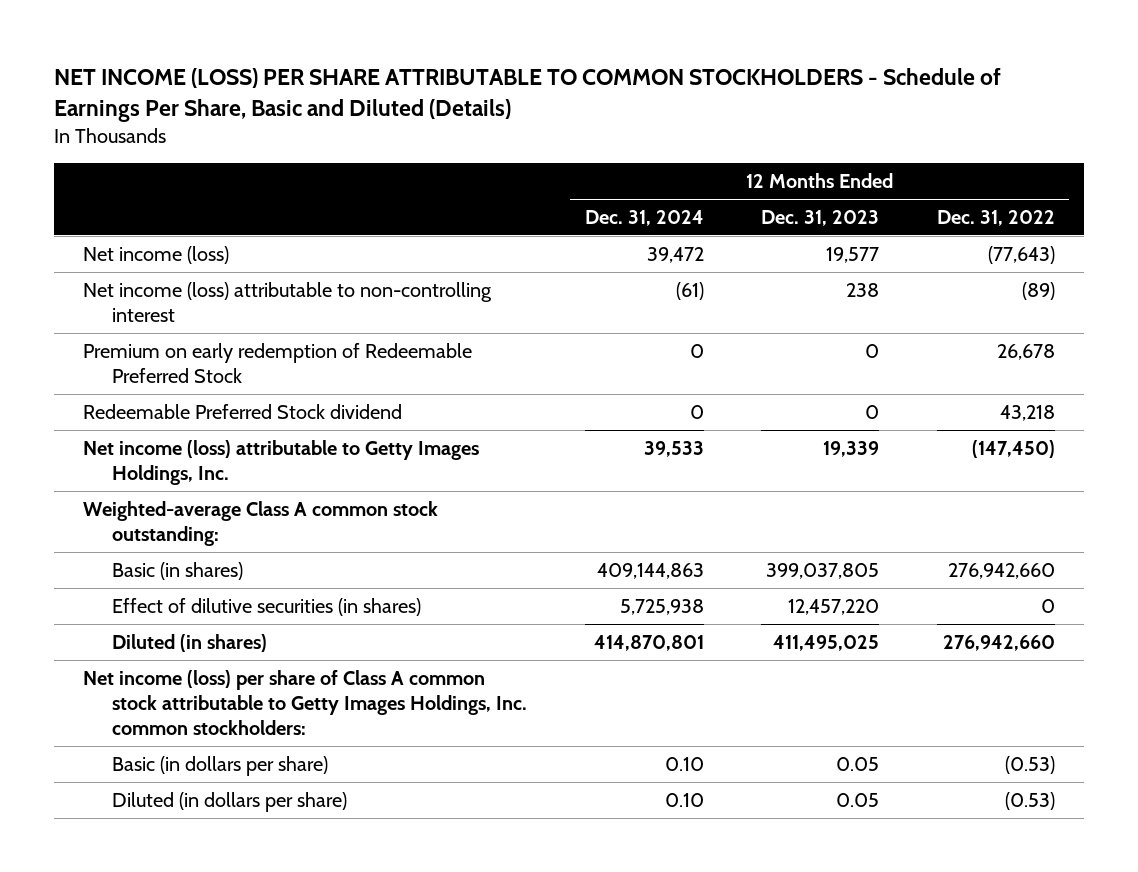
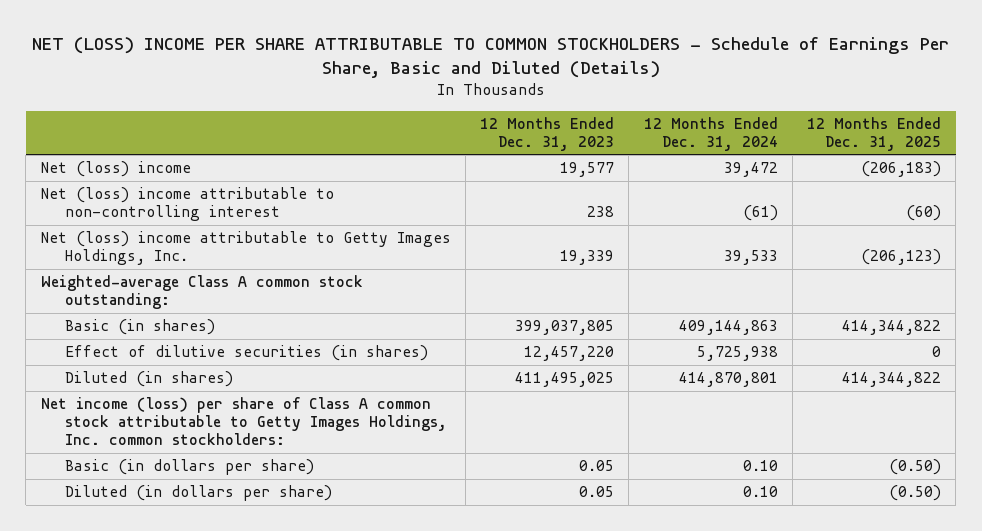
[54,68,1002,123] NET INCOME (LOSS) PER SHARE ATTRIBUTABLE TO COMMON STOCKHOLDERS - Schedule of Earnings Per Share, Basic and Diluted (Details) -> [31,37,949,79] NET (LOSS) INCOME PER SHARE ATTRIBUTABLE TO COMMON STOCKHOLDERS - Schedule of Earnings Per Share, Basic and Diluted (Details)
[936,209,1055,226] Dec. 31, 2022 -> none
none -> [807,116,942,151] 12 Months Ended Dec. 31, 2025
[82,342,472,383] Premium on early redemption of Redeemable Preferred Stock -> none
[82,403,402,419] Redeemable Preferred Stock dividend -> none
[82,245,229,264] Net income (loss) -> [40,161,191,178] Net (loss) income
[82,281,492,322] Net income (loss) attributable to non-controlling interest -> [40,187,334,222] Net (loss) income attributable to non-controlling interest
[82,439,479,485] Net income (loss) attributable to Getty Images Holdings, Inc. -> [40,231,451,266] Net (loss) income attributable to Getty Images Holdings, Inc.

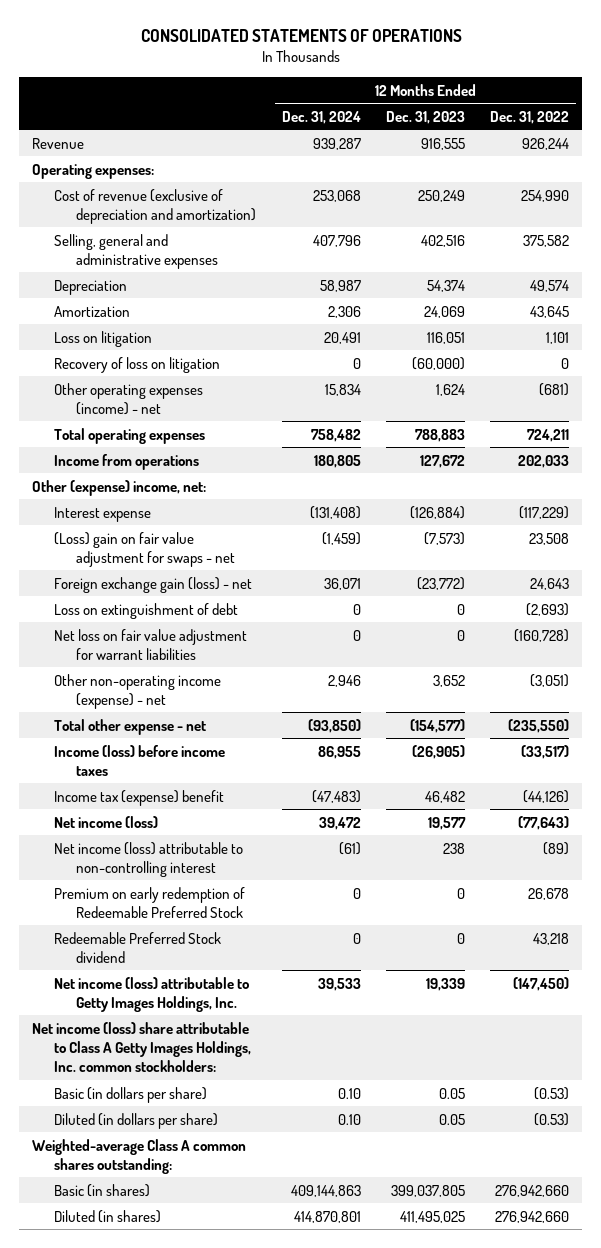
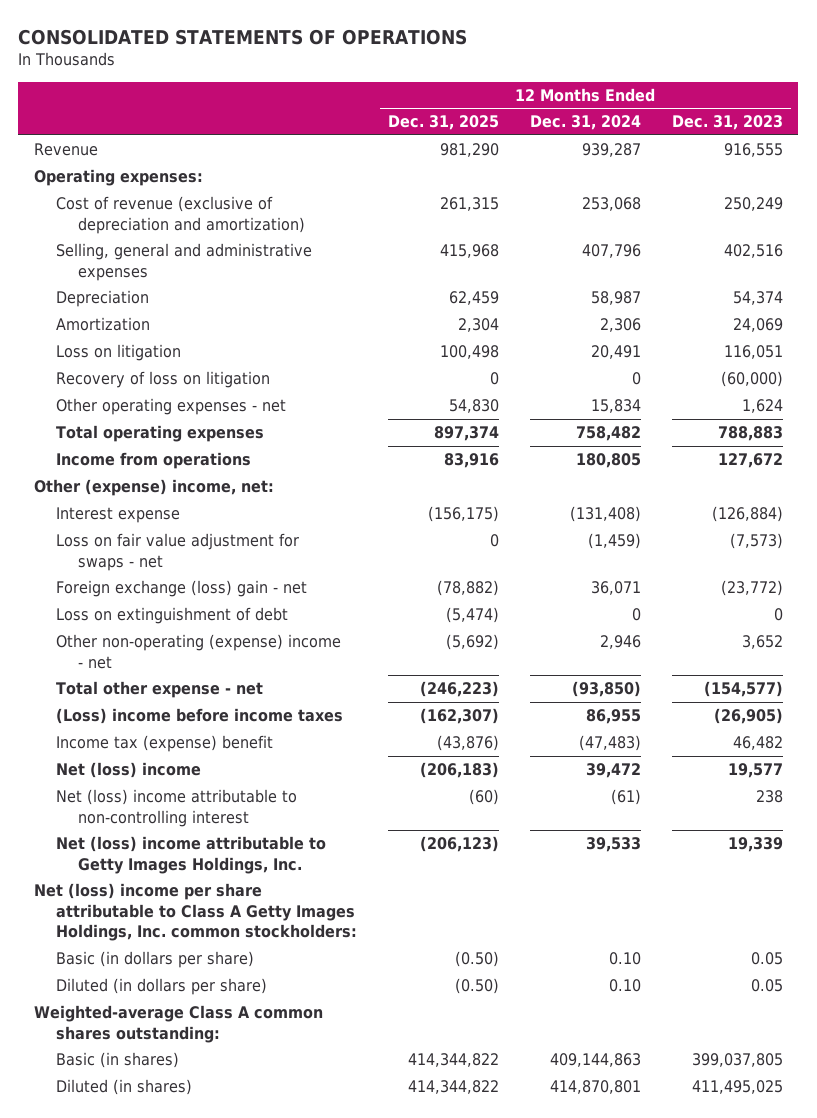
[490,110,570,124] Dec. 31, 2022 -> none
none -> [388,115,500,131] Dec. 31, 2025
[54,382,204,415] Other operating expenses (income) - net -> [56,398,287,416] Other operating expenses - net
[54,531,236,567] (Loss) gain on fair value adjustment for swaps - net -> [56,533,300,571] Loss on fair value adjustment for swaps - net
[54,576,253,593] Foreign exchange gain (loss) - net -> [56,580,308,598] Foreign exchange (loss) gain - net
[54,628,248,660] Net loss on fair value adjustment for warrant liabilities -> none
[54,673,222,709] Other non-operating income (expense) - net -> [56,634,342,669] Other non-operating (expense) income - net
[54,744,226,776] Income (loss) before income taxes -> [56,708,344,725] (Loss) income before income taxes
[54,886,246,918] Premium on early redemption of Redeemable Preferred Stock -> none
[54,931,222,963] Redeemable Preferred Stock dividend -> none
[54,815,159,828] Net income (loss) -> [56,762,202,779] Net (loss) income
[54,841,244,877] Net income (loss) attributable to non-controlling interest -> [56,789,298,827] Net (loss) income attributable to non-controlling interest
[54,976,250,1012] Net income (loss) attributable to Getty Images Holdings, Inc. -> [56,836,327,874] Net (loss) income attributable to Getty Images Holdings, Inc.
[31,1021,252,1073] Net income (loss) share attributable to Class A Getty Images Holdings, Inc. common stockholders: -> [33,883,358,942] Net (loss) income per share attributable to Class A Getty Images Holdings, Inc. common stockholders:

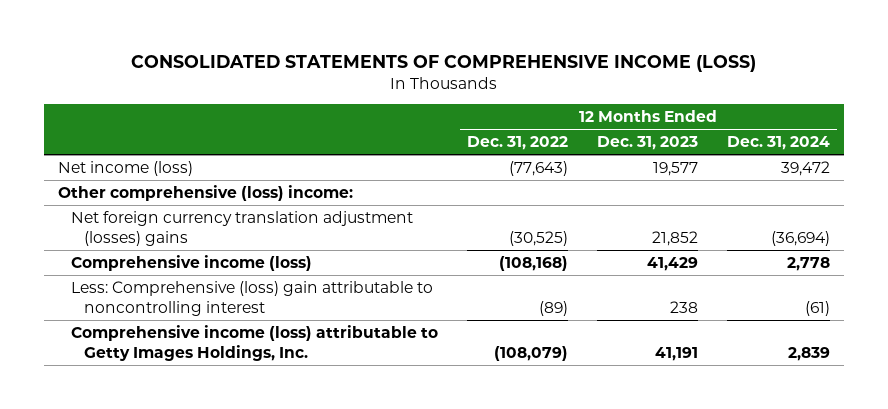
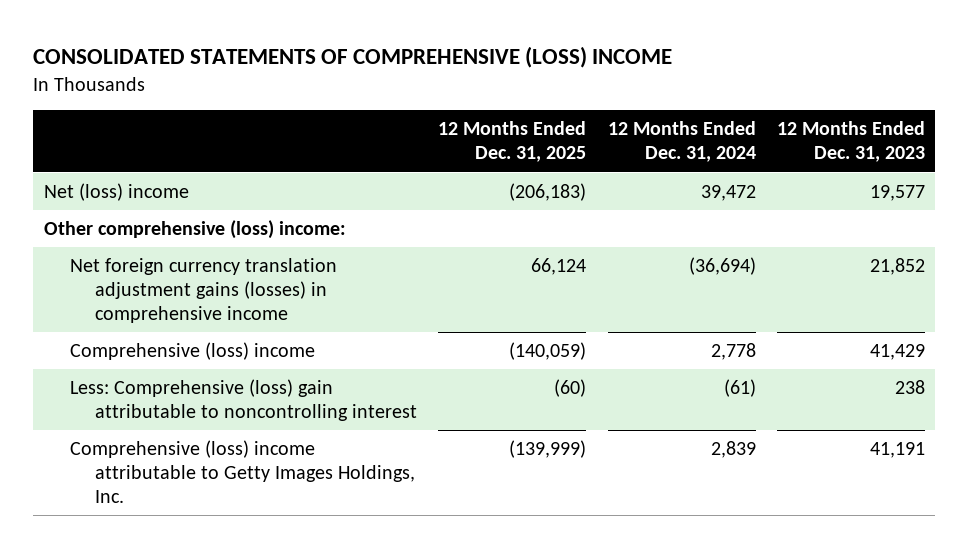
[130,54,756,72] CONSOLIDATED STATEMENTS OF COMPREHENSIVE INCOME (LOSS) -> [33,45,673,68] CONSOLIDATED STATEMENTS OF COMPREHENSIVE (LOSS) INCOME
[466,136,568,151] Dec. 31, 2022 -> none
none -> [438,121,587,163] 12 Months Ended Dec. 31, 2025
[58,160,194,176] Net income (loss) -> [43,183,189,202] Net (loss) income
[71,210,414,246] Net foreign currency translation adjustment (losses) gains -> [69,258,337,324] Net foreign currency translation adjustment gains (losses) in comprehensive income
[71,254,313,271] Comprehensive income (loss) -> [69,342,315,361] Comprehensive (loss) income
[71,324,439,361] Comprehensive income (loss) attributable to Getty Images Holdings, Inc. -> [69,440,416,504] Comprehensive (loss) income attributable to Getty Images Holdings, Inc.

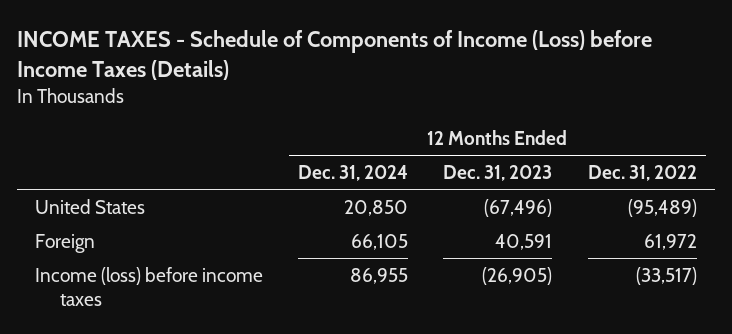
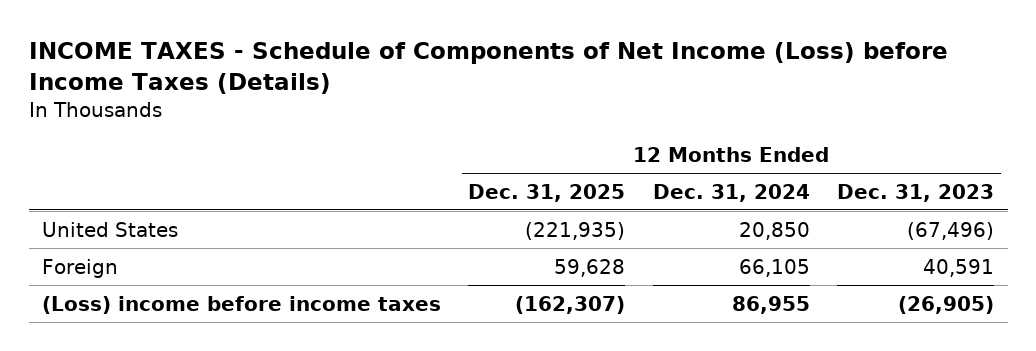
[16,29,652,80] INCOME TAXES - Schedule of Components of Income (Loss) before Income Taxes (Details) -> [28,42,948,95] INCOME TAXES - Schedule of Components of Net Income (Loss) before Income Taxes (Details)
[587,164,697,181] Dec. 31, 2022 -> none
none -> [468,183,626,202] Dec. 31, 2025
[34,266,263,307] Income (loss) before income taxes -> [42,295,442,314] (Loss) income before income taxes

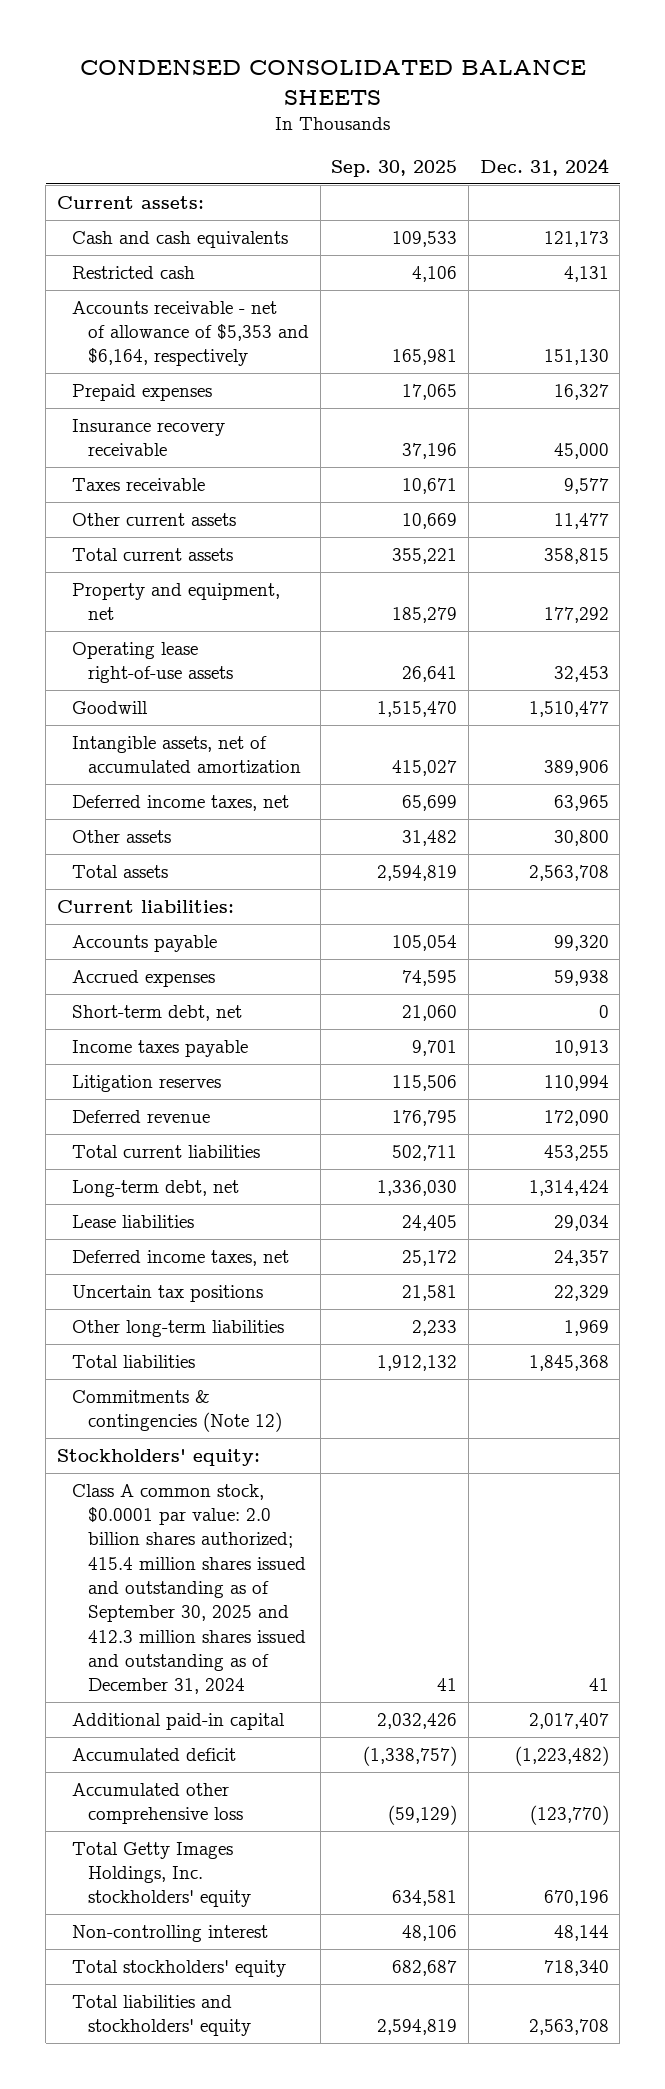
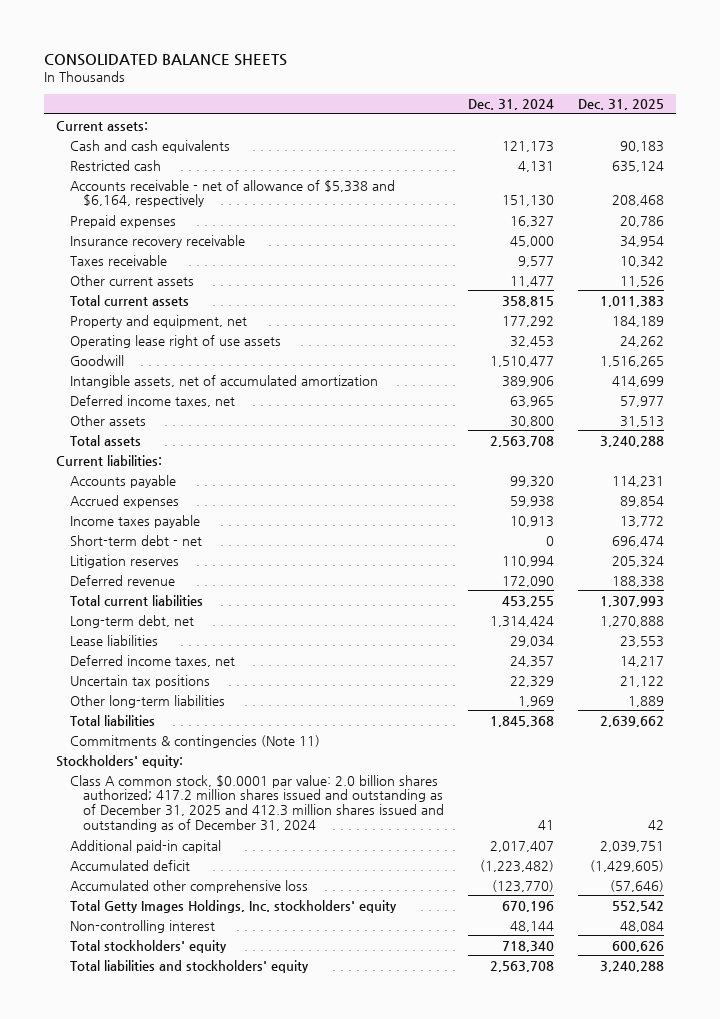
[79,60,586,105] CONDENSED CONSOLIDATED BALANCE SHEETS -> [43,53,287,66] CONSOLIDATED BALANCE SHEETS
[331,160,458,178] Sep. 30, 2025 -> none
none -> [578,99,665,111] Dec. 31, 2025
[72,300,310,367] Accounts receivable - net of allowance of $5,353 and $6,164, respectively -> [69,179,395,208] Accounts receivable - net of allowance of $5,338 and $6,164, respectively
[72,641,234,684] Operating lease right-of-use assets -> [69,334,281,348] Operating lease right of use assets
[72,1004,243,1021] Short-term debt, net -> none
none -> [69,534,202,546] Short-term debt - net
[72,1389,283,1433] Commitments & contingencies (Note 12) -> [69,734,320,748] Commitments & contingencies (Note 11)
[72,1483,307,1695] Class A common stock, $0.0001 par value: 2.0 billion shares authorized; 415.4 million shares issued and outstanding as of September 30, 2025 and 412.3 million shares issued and outstanding as of December 31, 2024 -> [69,774,445,833] Class A common stock, $0.0001 par value: 2.0 billion shares authorized; 417.2 million shares issued and outstanding as of December 31, 2025 and 412.3 million shares issued and outstanding as of December 31, 2024

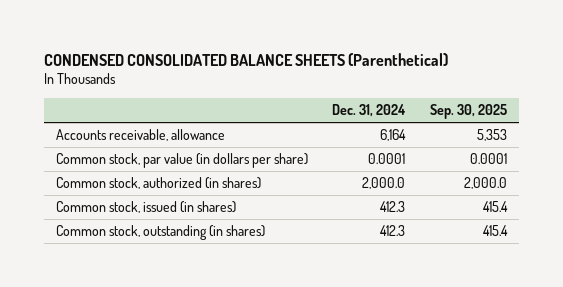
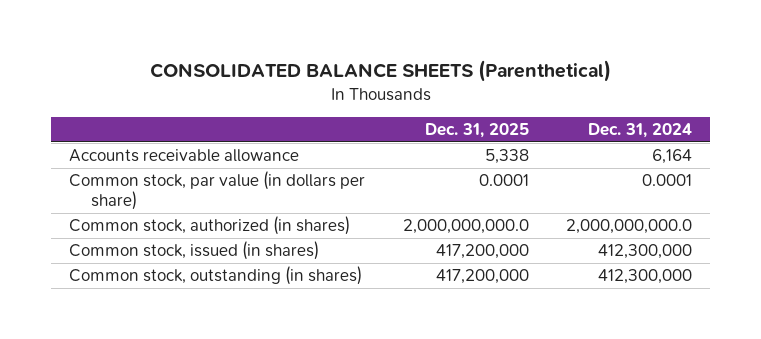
[44,52,449,66] CONDENSED CONSOLIDATED BALANCE SHEETS (Parenthetical) -> [149,60,611,83] CONSOLIDATED BALANCE SHEETS (Parenthetical)
[429,104,507,120] Sep. 30, 2025 -> none
none -> [424,122,529,138] Dec. 31, 2025
[56,128,226,141] Accounts receivable, allowance -> [69,149,300,163] Accounts receivable allowance
[362,176,406,189] 2,000.0 -> [565,219,692,235] 2,000,000,000.0
[380,200,406,212] 412.3 -> [597,244,692,260] 412,300,000
[380,224,406,236] 412.3 -> [597,269,692,285] 412,300,000

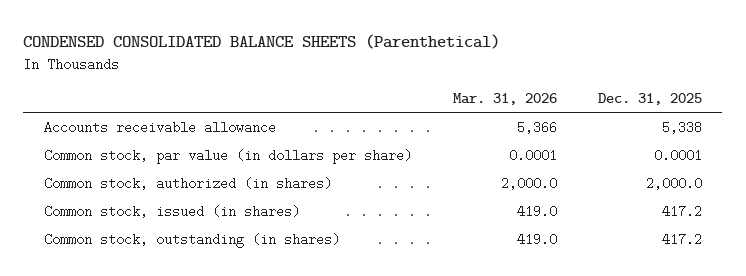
[149,60,611,83] CONSOLIDATED BALANCE SHEETS (Parenthetical) -> [23,34,501,50] CONDENSED CONSOLIDATED BALANCE SHEETS (Parenthetical)
[587,122,692,138] Dec. 31, 2024 -> none
none -> [452,92,557,105] Mar. 31, 2026
[402,219,529,235] 2,000,000,000.0 -> [645,176,702,190] 2,000.0
[435,244,529,260] 417,200,000 -> [661,204,702,218] 417.2
[435,269,529,285] 417,200,000 -> [661,232,702,246] 417.2

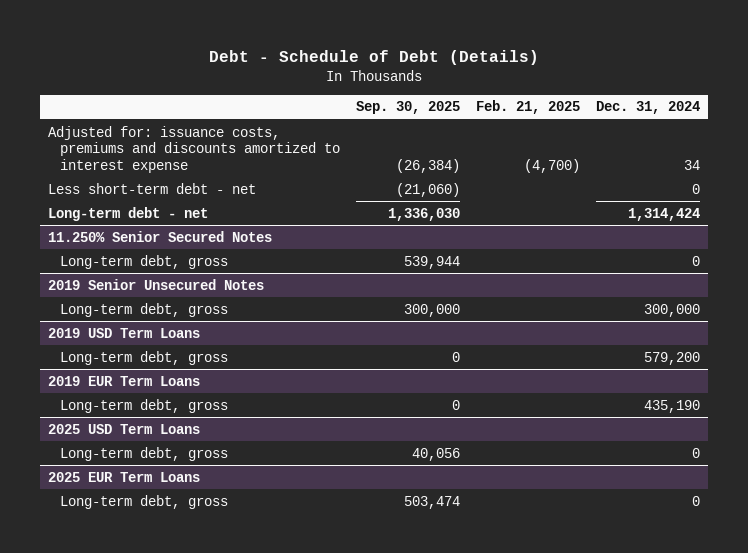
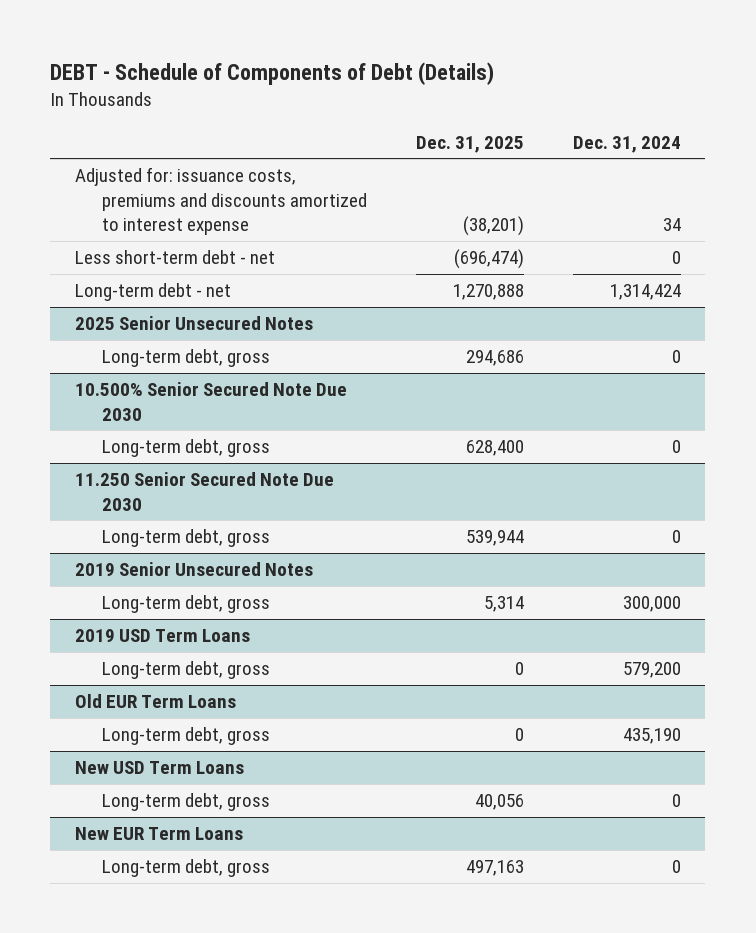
[209,49,540,65] Debt - Schedule of Debt (Details) -> [50,62,495,86] DEBT - Schedule of Components of Debt (Details)
[356,101,461,115] Sep. 30, 2025 -> none
[476,100,581,115] Feb. 21, 2025 -> none
none -> [415,135,524,153] Dec. 31, 2025
[48,230,273,242] 11.250% Senior Secured Notes -> none
none -> [74,316,313,331] 2025 Senior Unsecured Notes
none -> [74,382,347,421] 10.500% Senior Secured Note Due 2030
none -> [101,439,270,458] Long-term debt, gross
none -> [74,472,334,511] 11.250 Senior Secured Note Due 2030
none -> [101,529,270,548] Long-term debt, gross
[48,375,201,386] 2019 EUR Term Loans -> [74,694,236,709] Old EUR Term Loans
[48,423,201,434] 2025 USD Term Loans -> [74,761,244,775] New USD Term Loans
[48,471,201,482] 2025 EUR Term Loans -> [74,827,243,841] New EUR Term Loans

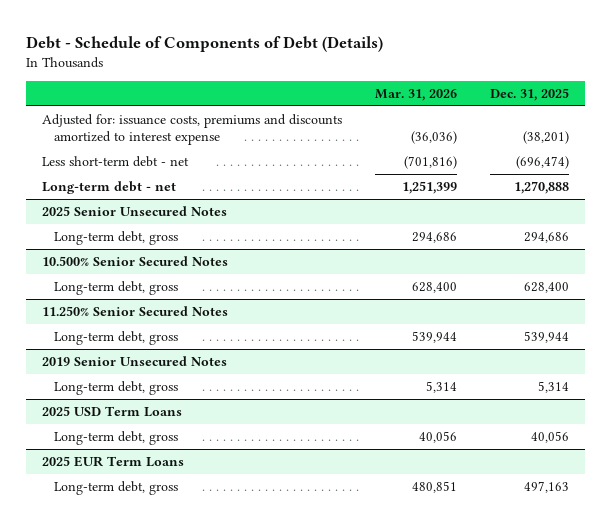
[50,62,495,86] DEBT - Schedule of Components of Debt (Details) -> [25,35,383,52] Debt - Schedule of Components of Debt (Details)
[572,135,681,153] Dec. 31, 2024 -> none
none -> [374,88,457,101] Mar. 31, 2026
[74,382,347,421] 10.500% Senior Secured Note Due 2030 -> [42,255,229,266] 10.500% Senior Secured Notes
[74,472,334,511] 11.250 Senior Secured Note Due 2030 -> [42,305,229,316] 11.250% Senior Secured Notes
[74,629,250,643] 2019 USD Term Loans -> none
[101,661,270,680] Long-term debt, gross -> none
[74,694,236,709] Old EUR Term Loans -> none
[101,727,270,746] Long-term debt, gross -> none
[74,761,244,775] New USD Term Loans -> [42,405,183,417] 2025 USD Term Loans
[74,827,243,841] New EUR Term Loans -> [42,455,185,467] 2025 EUR Term Loans

